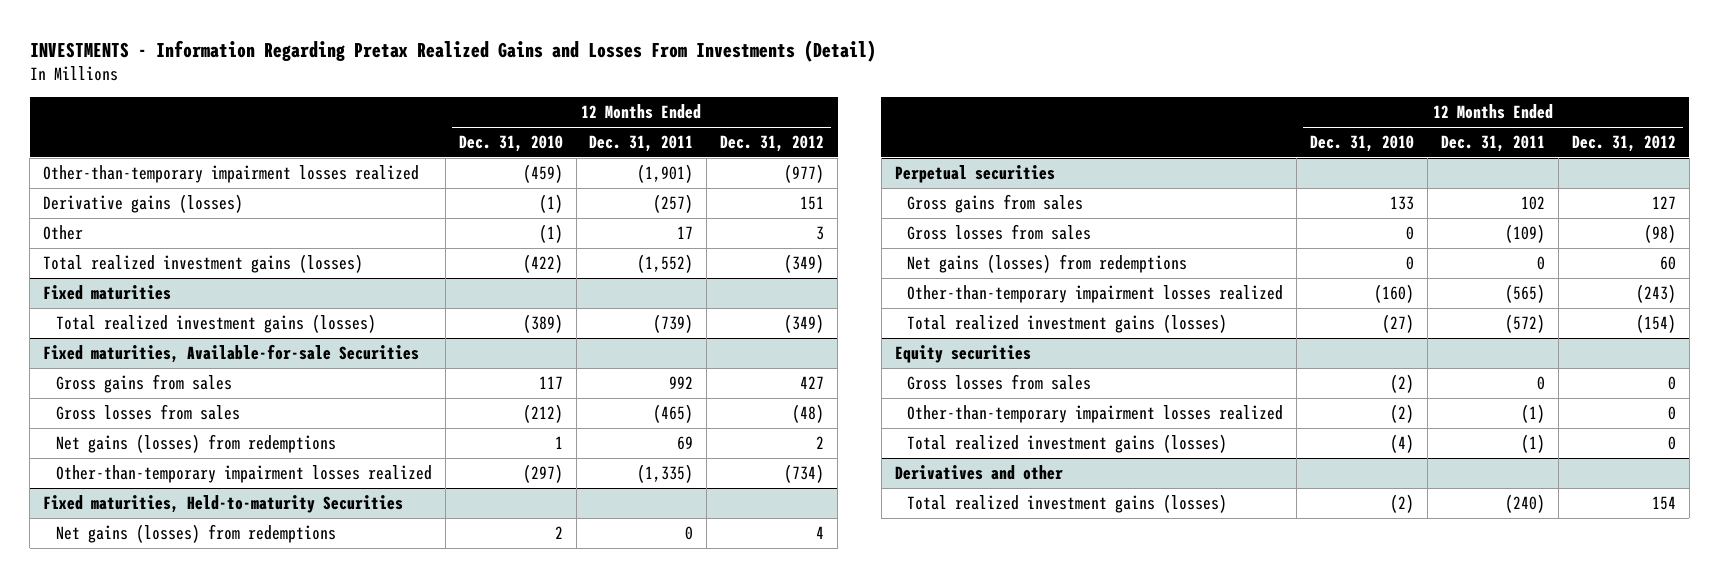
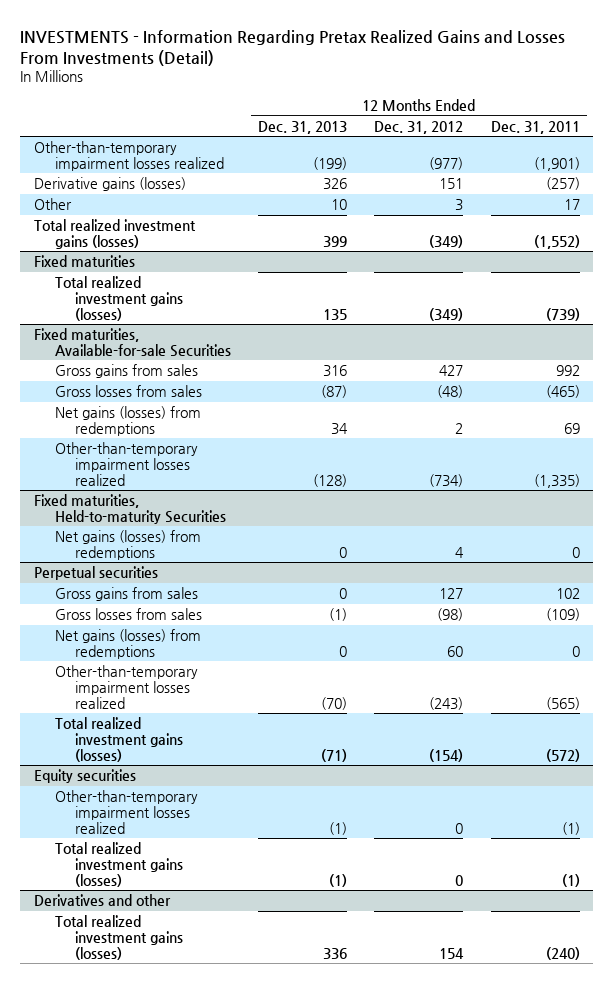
[458,135,563,153] Dec. 31, 2010 -> none
none -> [257,120,347,134] Dec. 31, 2013
[907,373,1092,390] Gross losses from sales -> none

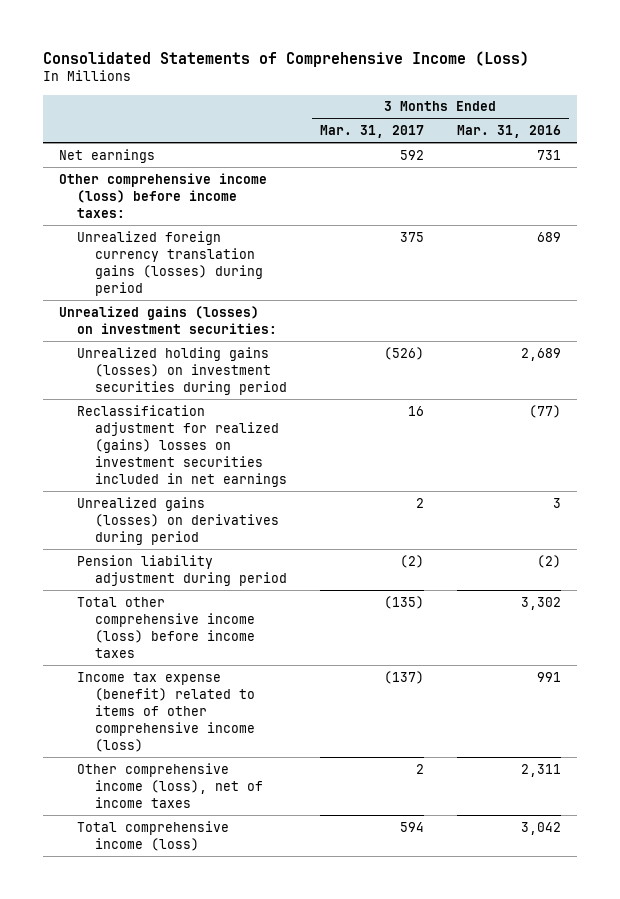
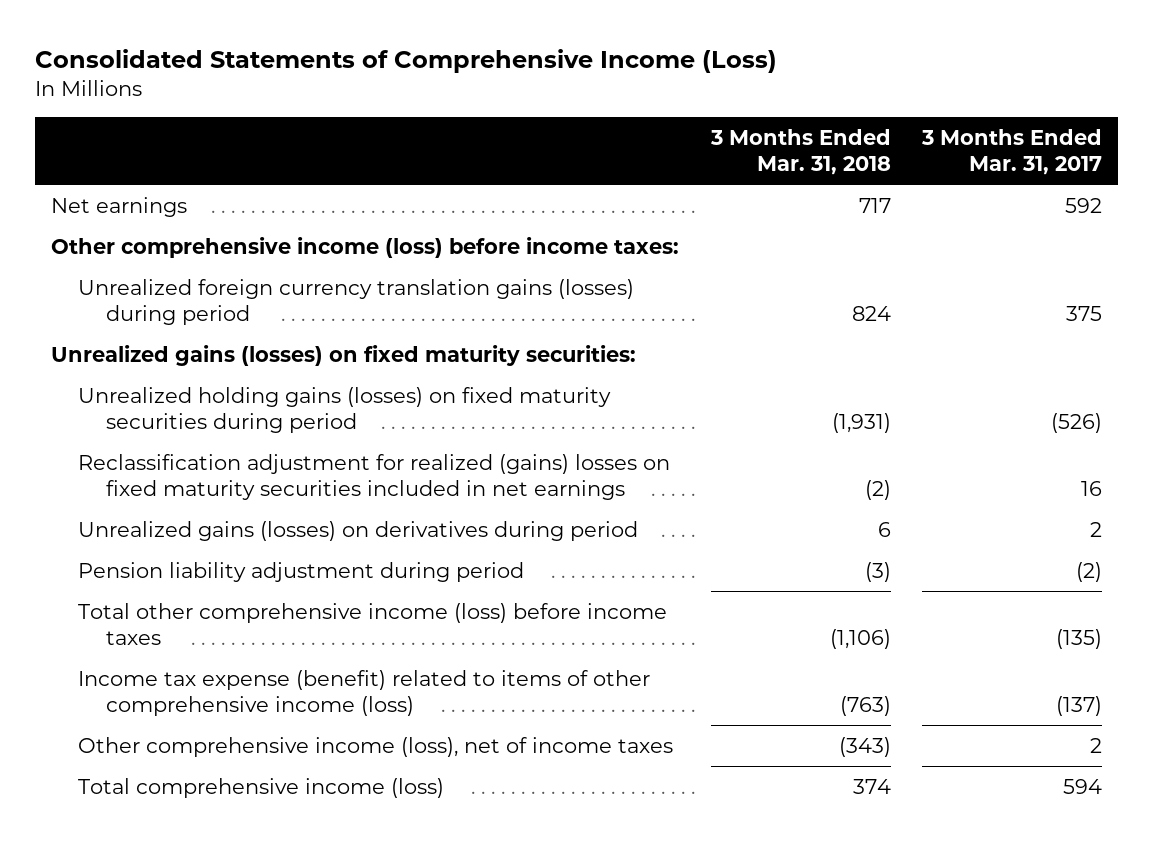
[456,125,561,139] Mar. 31, 2016 -> none
none -> [709,129,891,176] 3 Months Ended Mar. 31, 2018
[59,305,278,334] Unrealized gains (losses) on investment securities: -> [50,345,636,367] Unrealized gains (losses) on fixed maturity securities:
[77,346,288,395] Unrealized holding gains (losses) on investment securities during period -> [78,387,612,433] Unrealized holding gains (losses) on fixed maturity securities during period
[77,404,288,487] Reclassification adjustment for realized (gains) losses on investment securities included in net earnings -> [78,454,671,500] Reclassification adjustment for realized (gains) losses on fixed maturity securities included in net earnings

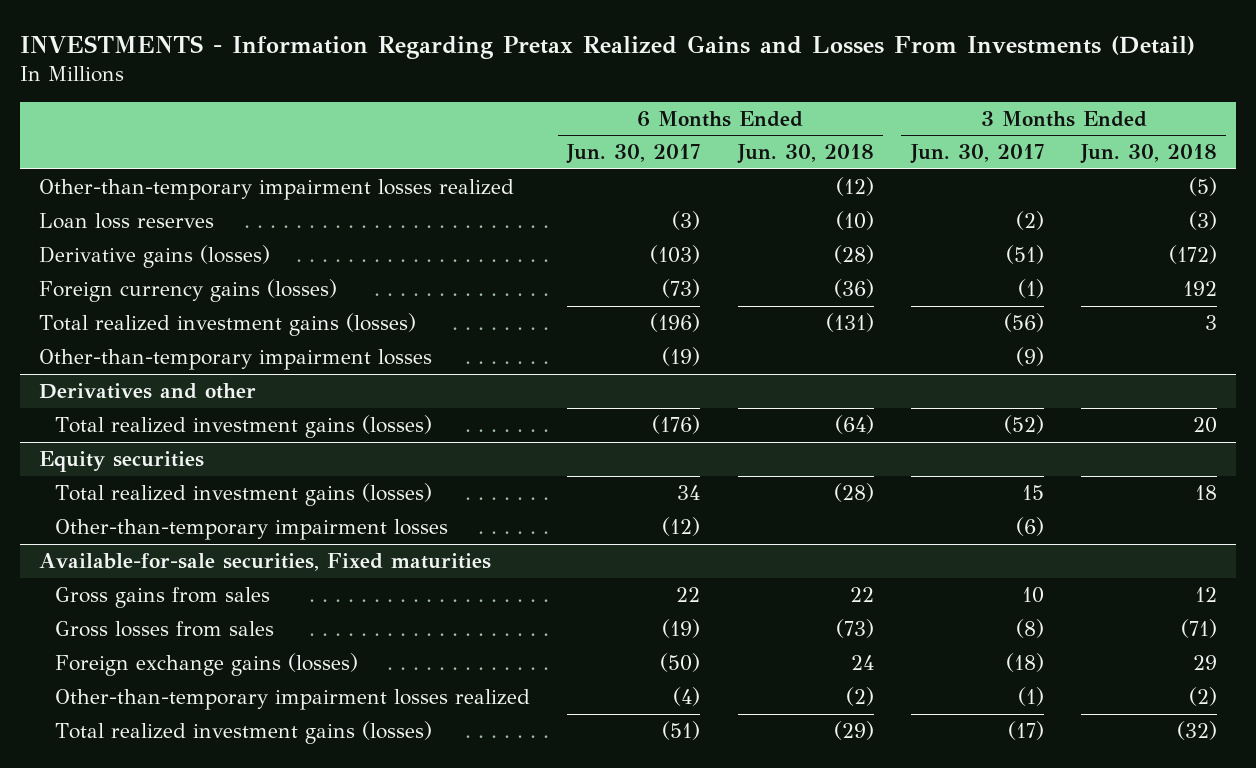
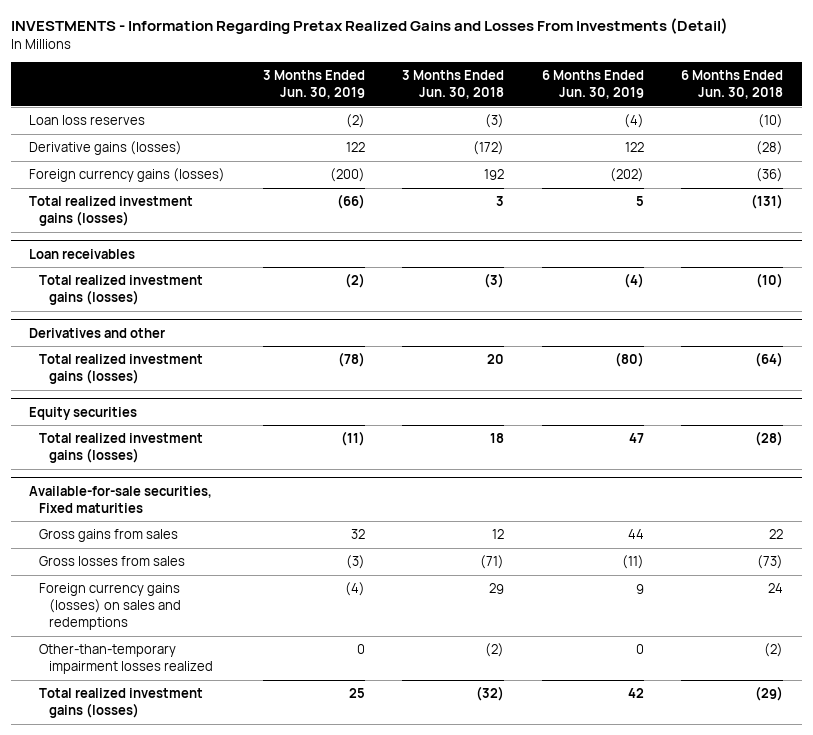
[566,144,701,165] Jun. 30, 2017 -> none
[909,144,1044,165] Jun. 30, 2017 -> none
none -> [262,70,365,100] 3 Months Ended Jun. 30, 2019
none -> [541,70,644,100] 6 Months Ended Jun. 30, 2019
[38,178,514,200] Other-than-temporary impairment losses realized -> none
[38,348,432,370] Other-than-temporary impairment losses -> none
none -> [29,248,136,259] Loan receivables
none -> [38,275,203,306] Total realized investment gains (losses)
[54,518,448,540] Other-than-temporary impairment losses -> none
[54,652,358,676] Foreign exchange gains (losses) -> [38,583,181,631] Foreign currency gains (losses) on sales and redemptions

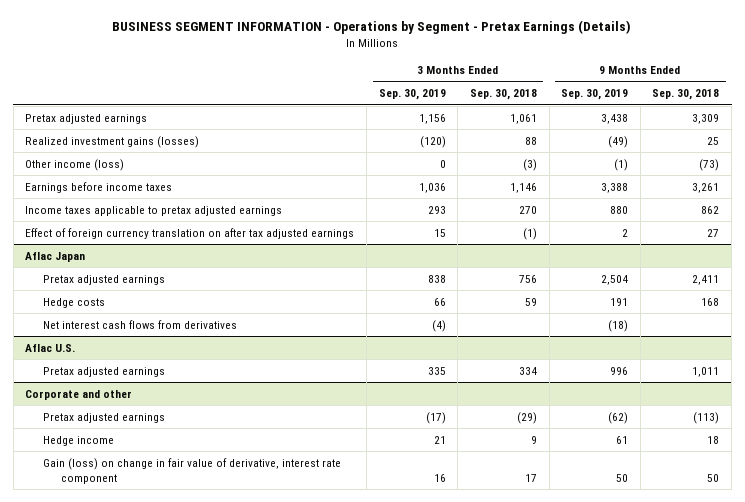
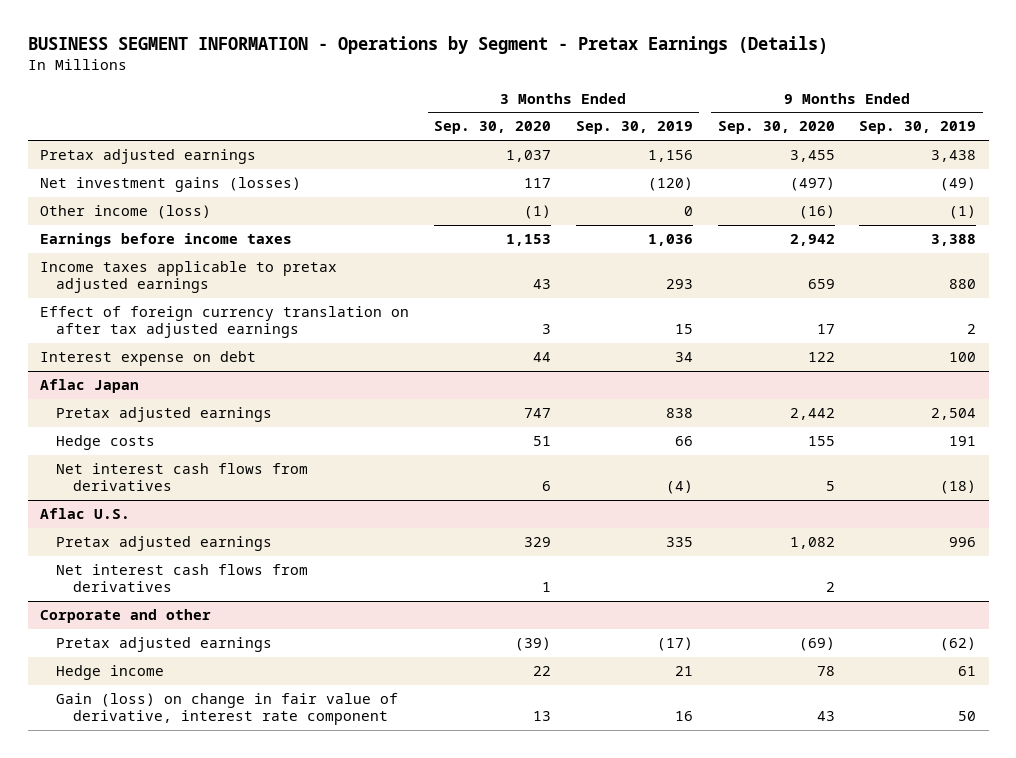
[469,89,537,101] Sep. 30, 2018 -> none
[652,89,720,101] Sep. 30, 2018 -> none
none -> [433,121,551,135] Sep. 30, 2020
none -> [717,121,835,135] Sep. 30, 2020
[25,135,200,148] Realized investment gains (losses) -> [39,177,301,193] Net investment gains (losses)
none -> [39,351,256,367] Interest expense on debt
none -> [56,564,309,592] Net interest cash flows from derivatives

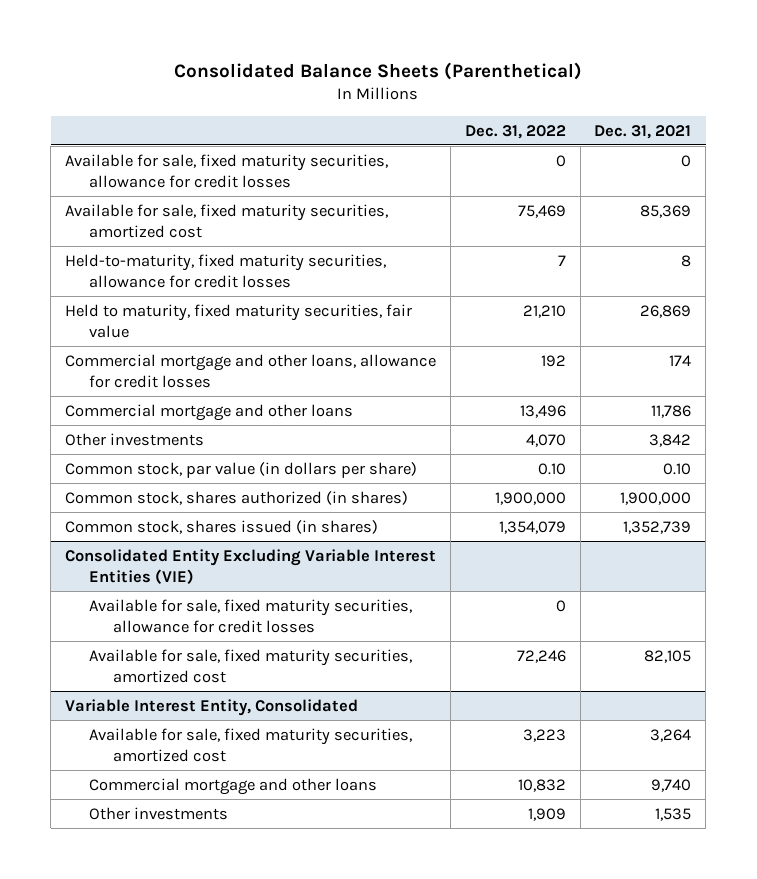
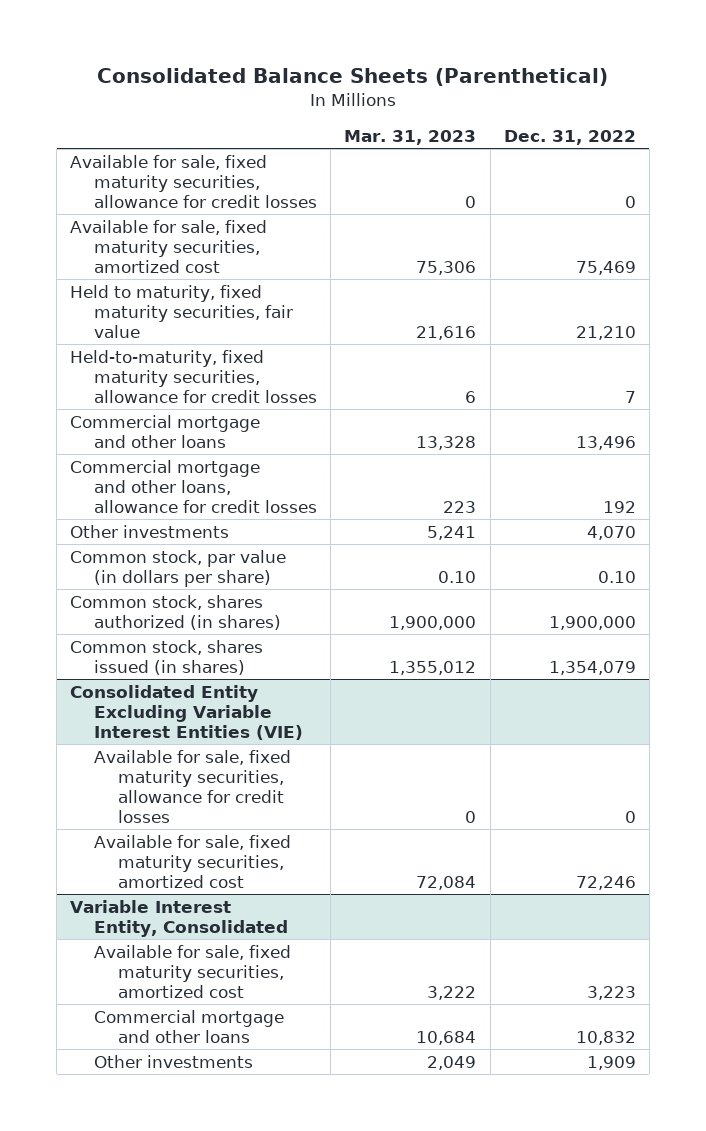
[594,124,692,139] Dec. 31, 2021 -> none
none -> [344,130,477,146] Mar. 31, 2023
[65,253,387,288] Held-to-maturity, fixed maturity securities, allowance for credit losses -> [70,349,318,403] Held-to-maturity, fixed maturity securities, allowance for credit losses
[65,353,437,388] Commercial mortgage and other loans, allowance for credit losses -> [70,459,318,513] Commercial mortgage and other loans, allowance for credit losses

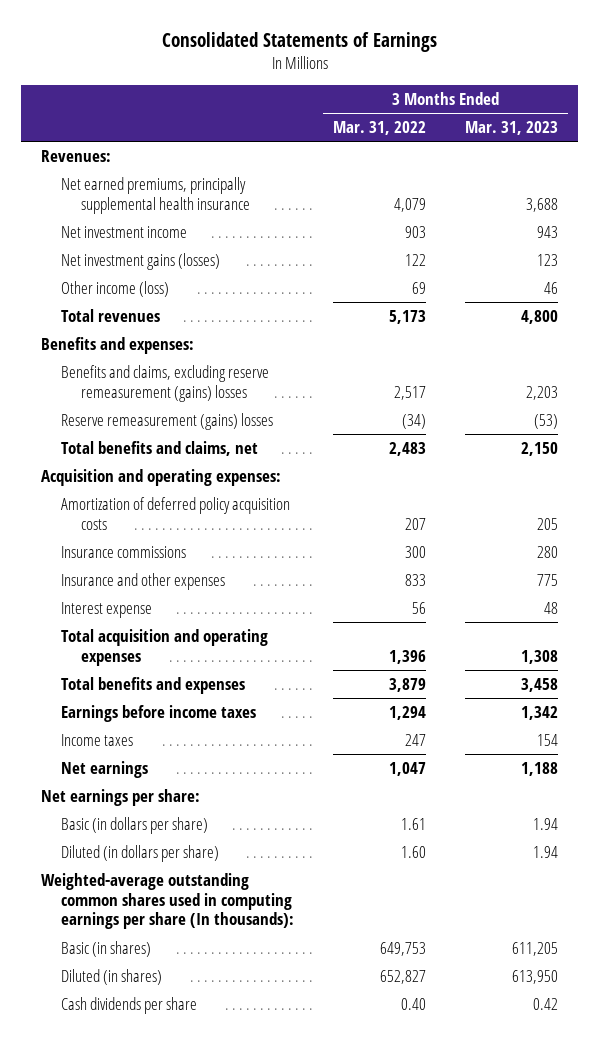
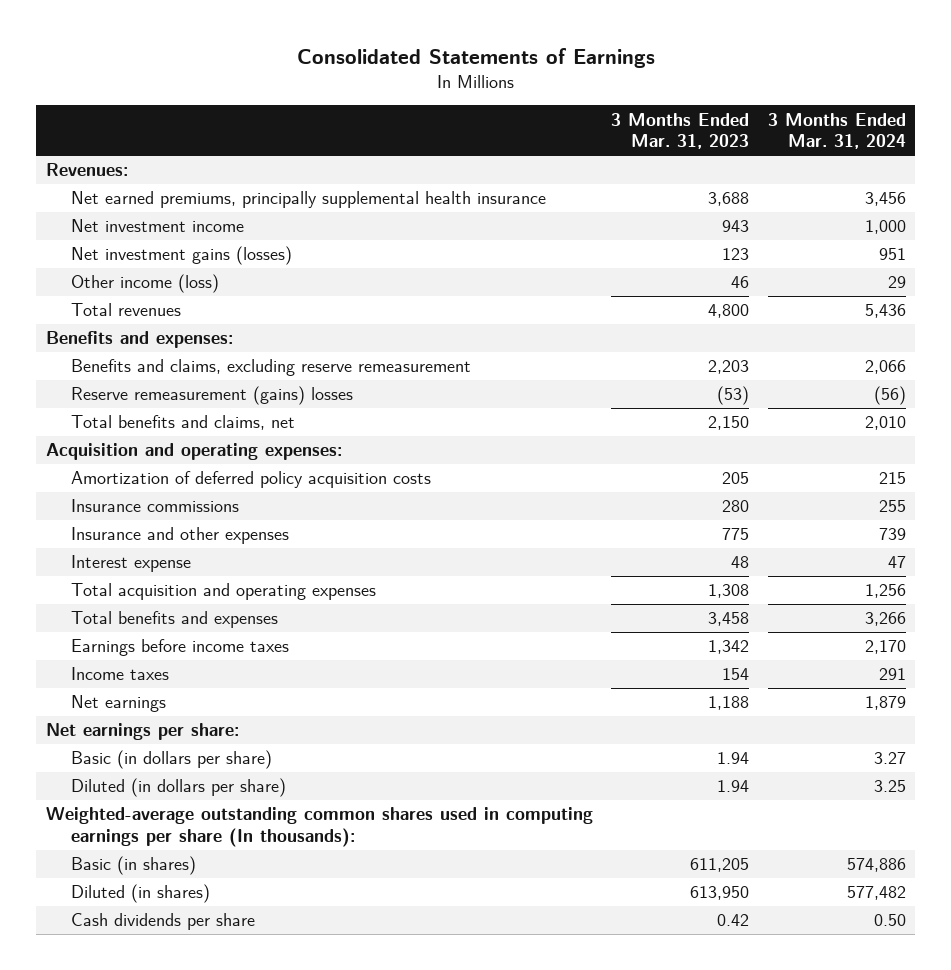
[333,121,427,136] Mar. 31, 2022 -> none
none -> [767,112,906,150] 3 Months Ended Mar. 31, 2024
[60,364,269,402] Benefits and claims, excluding reserve remeasurement (gains) losses -> [70,359,471,377] Benefits and claims, excluding reserve remeasurement

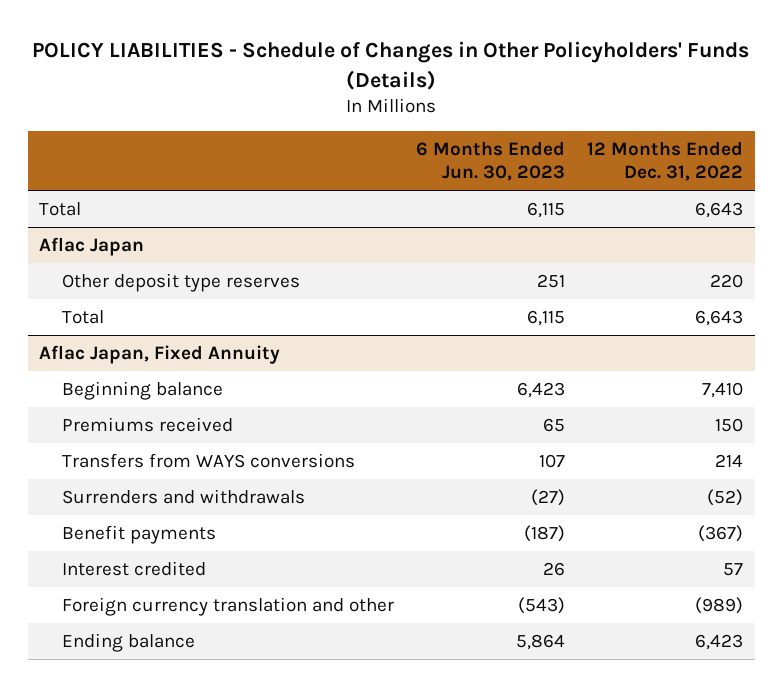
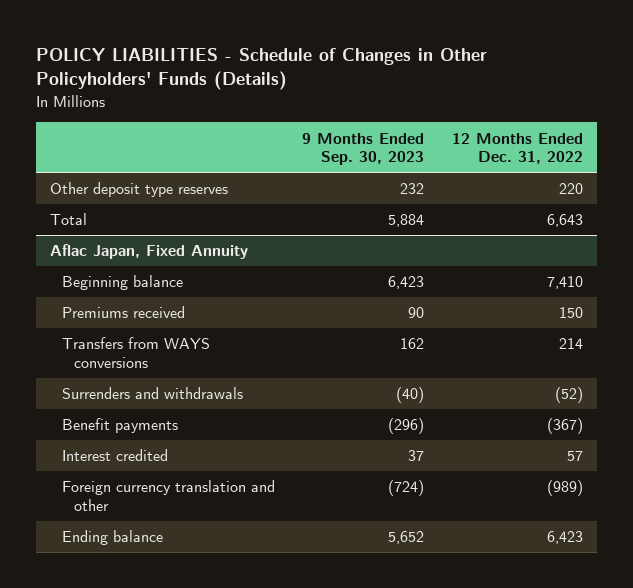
[416,141,566,182] 6 Months Ended Jun. 30, 2023 -> none
none -> [302,132,425,166] 9 Months Ended Sep. 30, 2023
[39,201,82,216] Total -> none
[39,236,145,256] Aflac Japan -> none

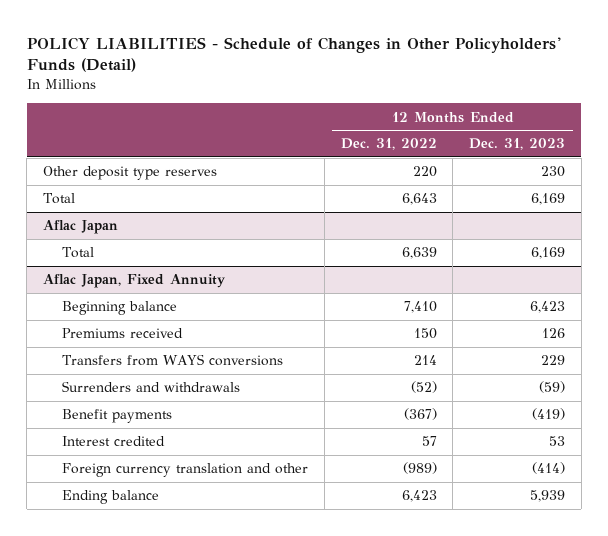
[35,47,487,91] POLICY LIABILITIES - Schedule of Changes in Other Policyholders' Funds (Details) -> [26,36,561,73] POLICY LIABILITIES - Schedule of Changes in Other Policyholders' Funds (Detail)
[302,132,425,166] 9 Months Ended Sep. 30, 2023 -> none
none -> [469,138,566,151] Dec. 31, 2023
none -> [43,220,119,235] Aflac Japan
none -> [61,247,94,259] Total

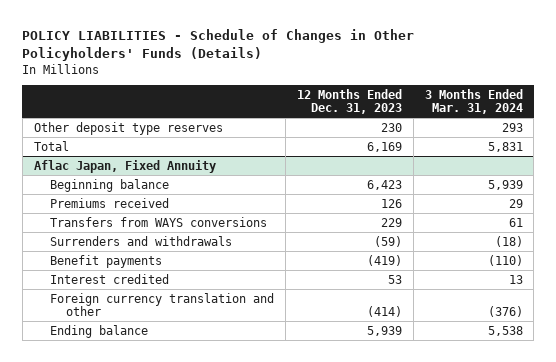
[26,36,561,73] POLICY LIABILITIES - Schedule of Changes in Other Policyholders' Funds (Detail) -> [22,29,415,62] POLICY LIABILITIES - Schedule of Changes in Other Policyholders' Funds (Details)
[340,138,437,151] Dec. 31, 2022 -> none
none -> [424,88,523,115] 3 Months Ended Mar. 31, 2024
[43,220,119,235] Aflac Japan -> none
[61,247,94,259] Total -> none

